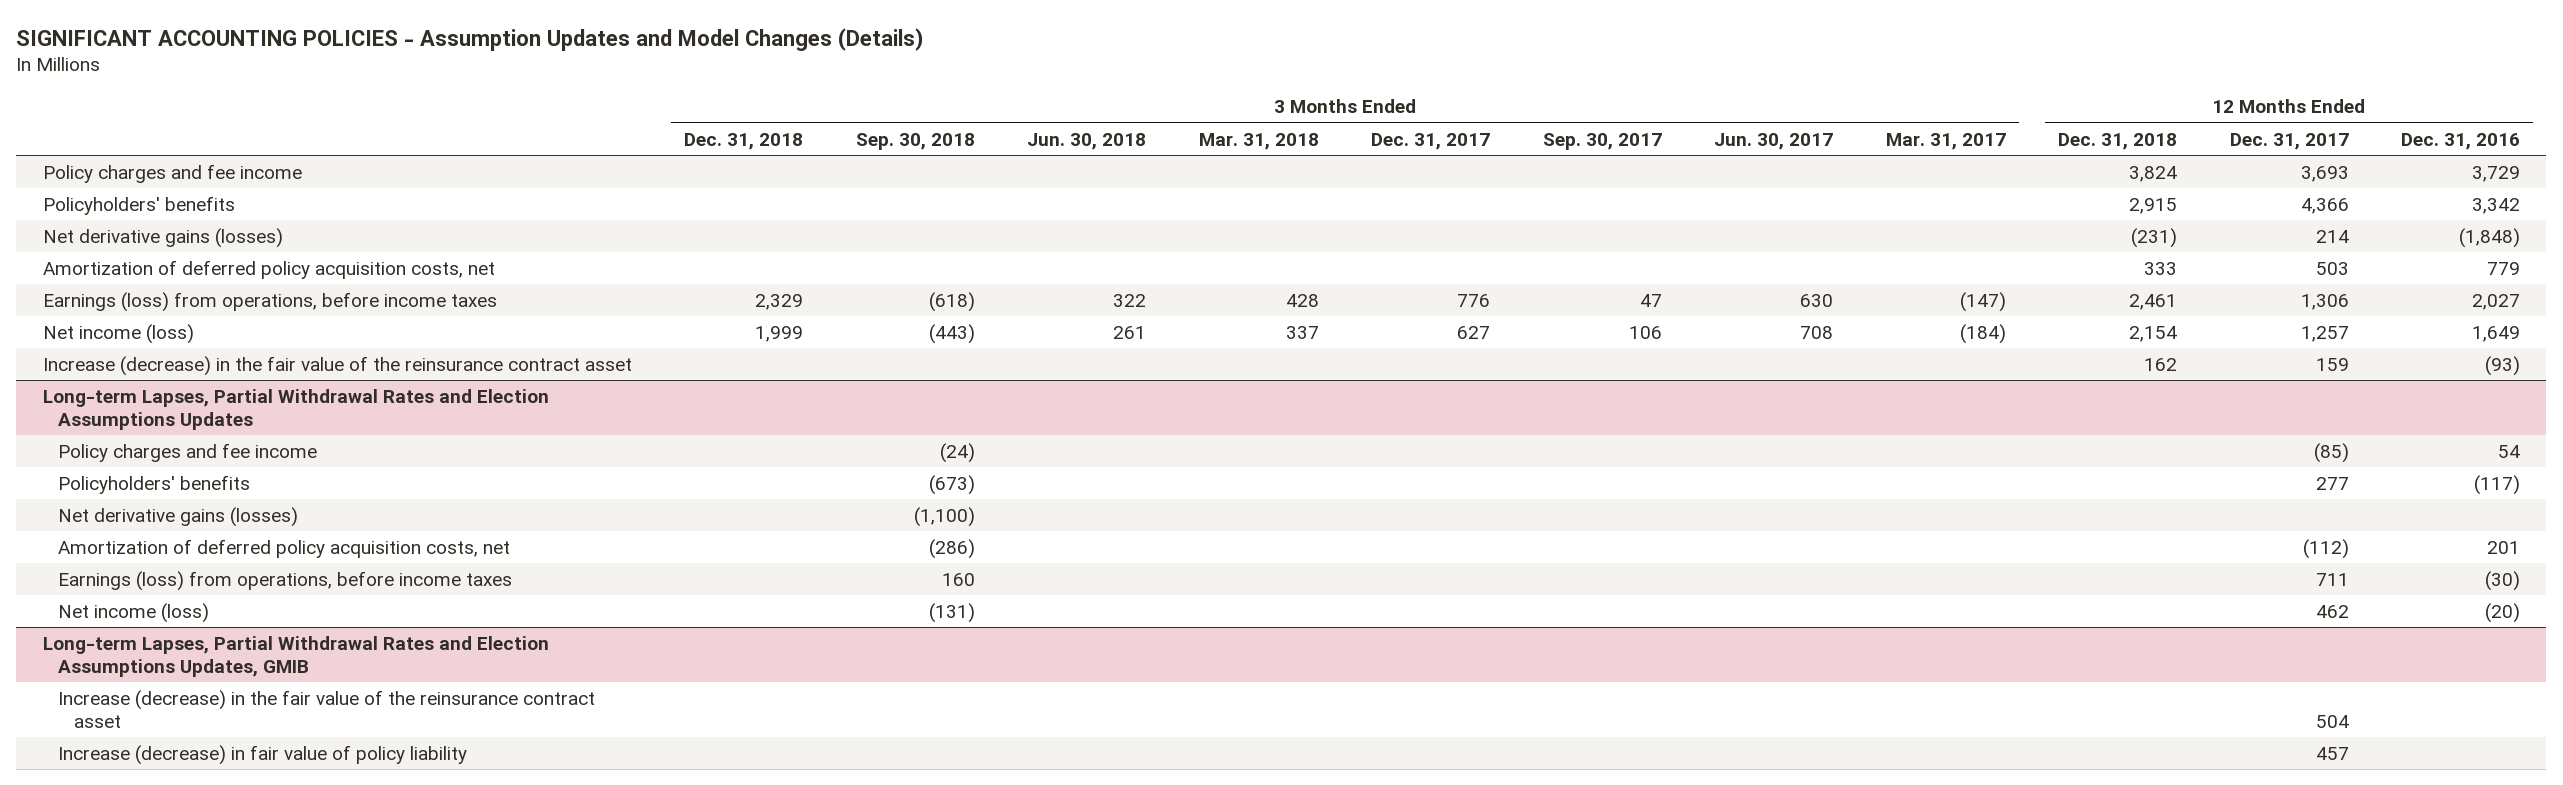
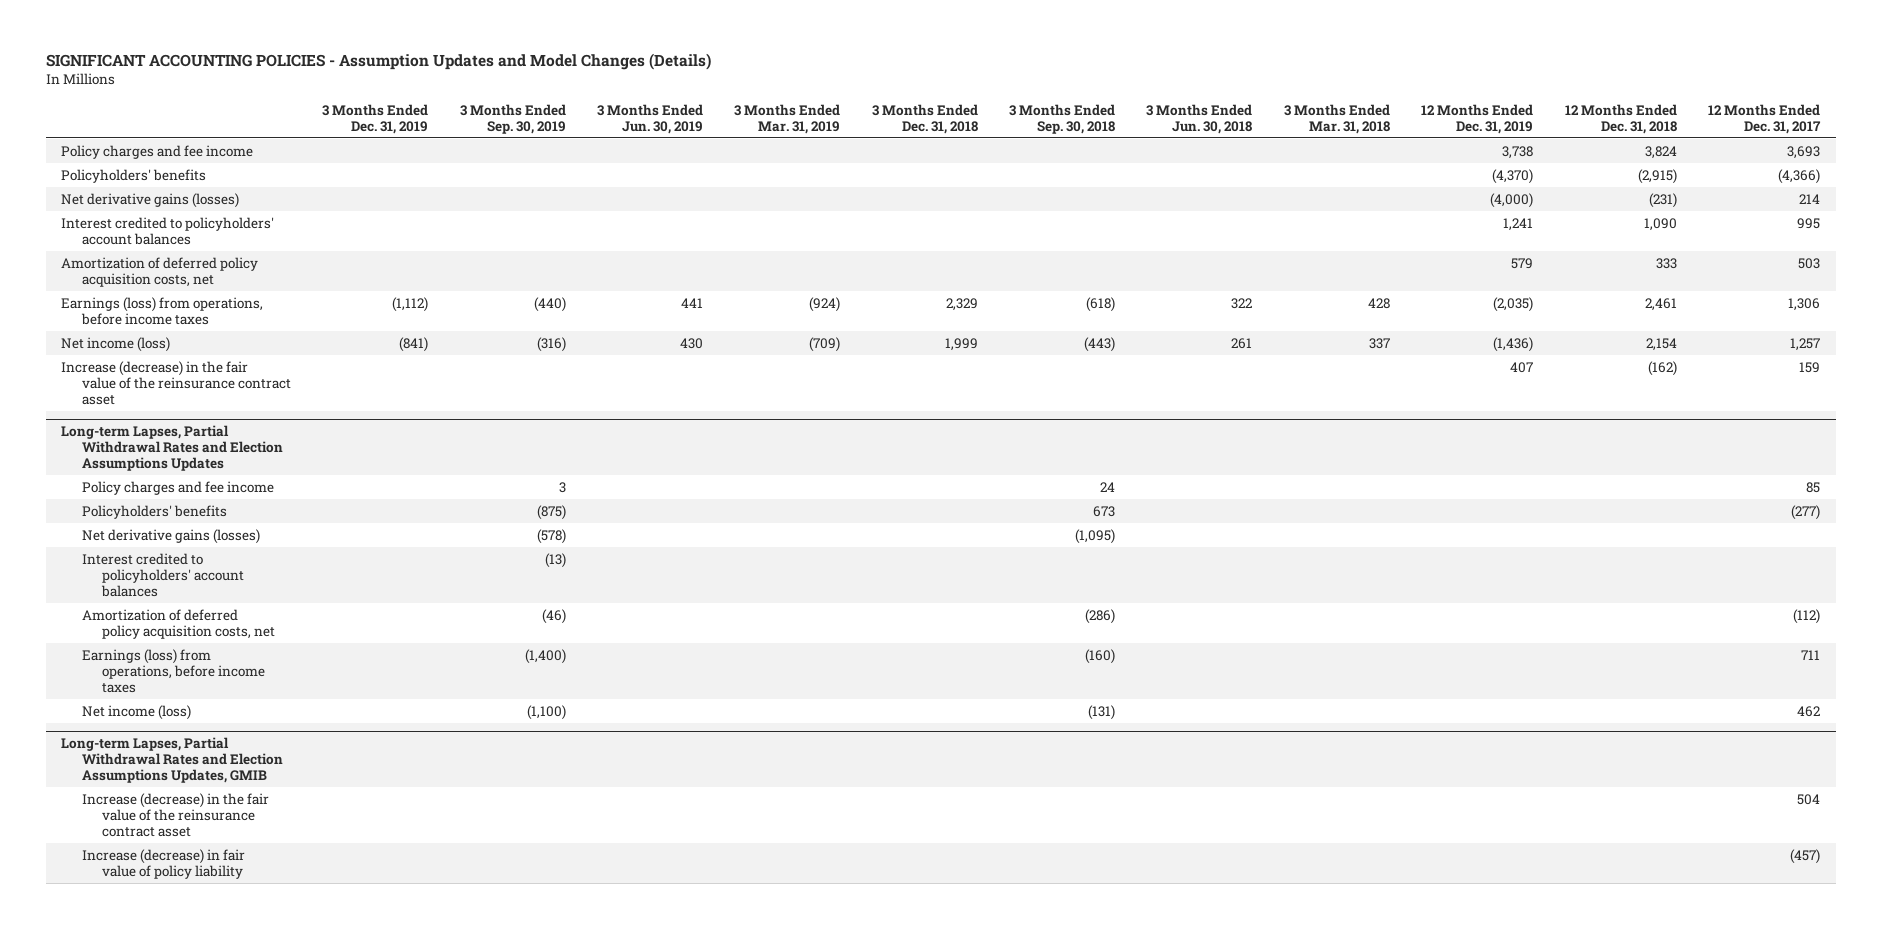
[1371,132,1491,150] Dec. 31, 2017 -> none
[1542,132,1662,150] Sep. 30, 2017 -> none
[1714,132,1834,150] Jun. 30, 2017 -> none
[1885,132,2006,150] Mar. 31, 2017 -> none
[2401,132,2521,150] Dec. 31, 2016 -> none
none -> [322,103,429,134] 3 Months Ended Dec. 31, 2019
none -> [459,103,566,134] 3 Months Ended Sep. 30, 2019
none -> [596,103,703,134] 3 Months Ended Jun. 30, 2019
none -> [734,103,841,134] 3 Months Ended Mar. 31, 2019
none -> [1421,103,1534,134] 12 Months Ended Dec. 31, 2019
[2129,197,2178,214] 2,915 -> [1637,168,1677,184] (2,915)
[2300,197,2349,214] 4,366 -> [1778,168,1821,184] (4,366)
none -> [61,216,275,245] Interest credited to policyholders' account balances
[2144,357,2178,371] 162 -> [1647,360,1677,376] (162)
[939,442,975,463] (24) -> [1100,481,1116,492] 24
[2313,442,2349,463] (85) -> [1806,481,1821,493] 85
[928,474,975,495] (673) -> [1093,505,1116,517] 673
[2315,476,2349,490] 277 -> [1791,504,1821,520] (277)
[913,506,975,527] (1,100) -> [1075,528,1116,544] (1,095)
none -> [81,552,245,598] Interest credited to policyholders' account balances
[941,572,975,586] 160 -> [1085,648,1116,664] (160)
[2315,746,2349,760] 457 -> [1790,848,1821,864] (457)

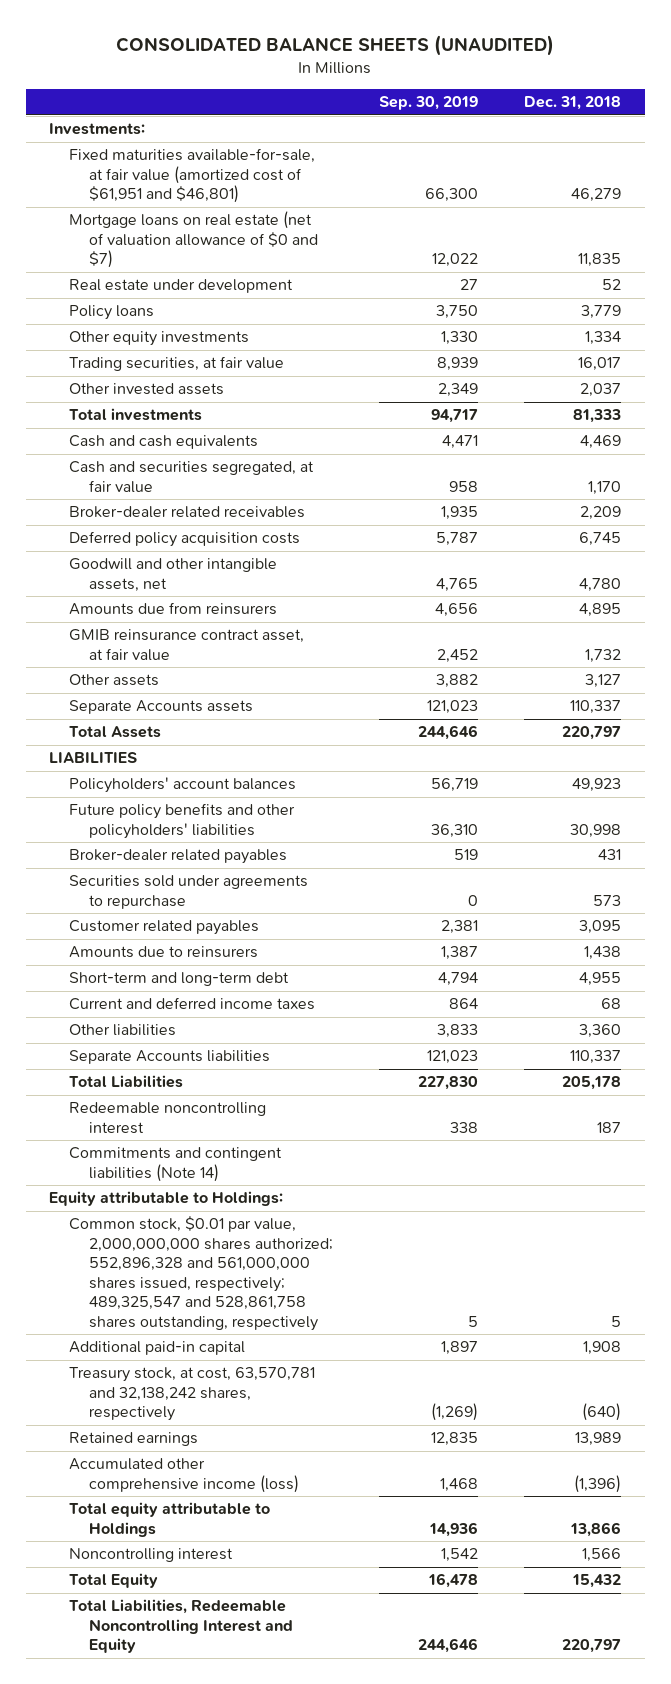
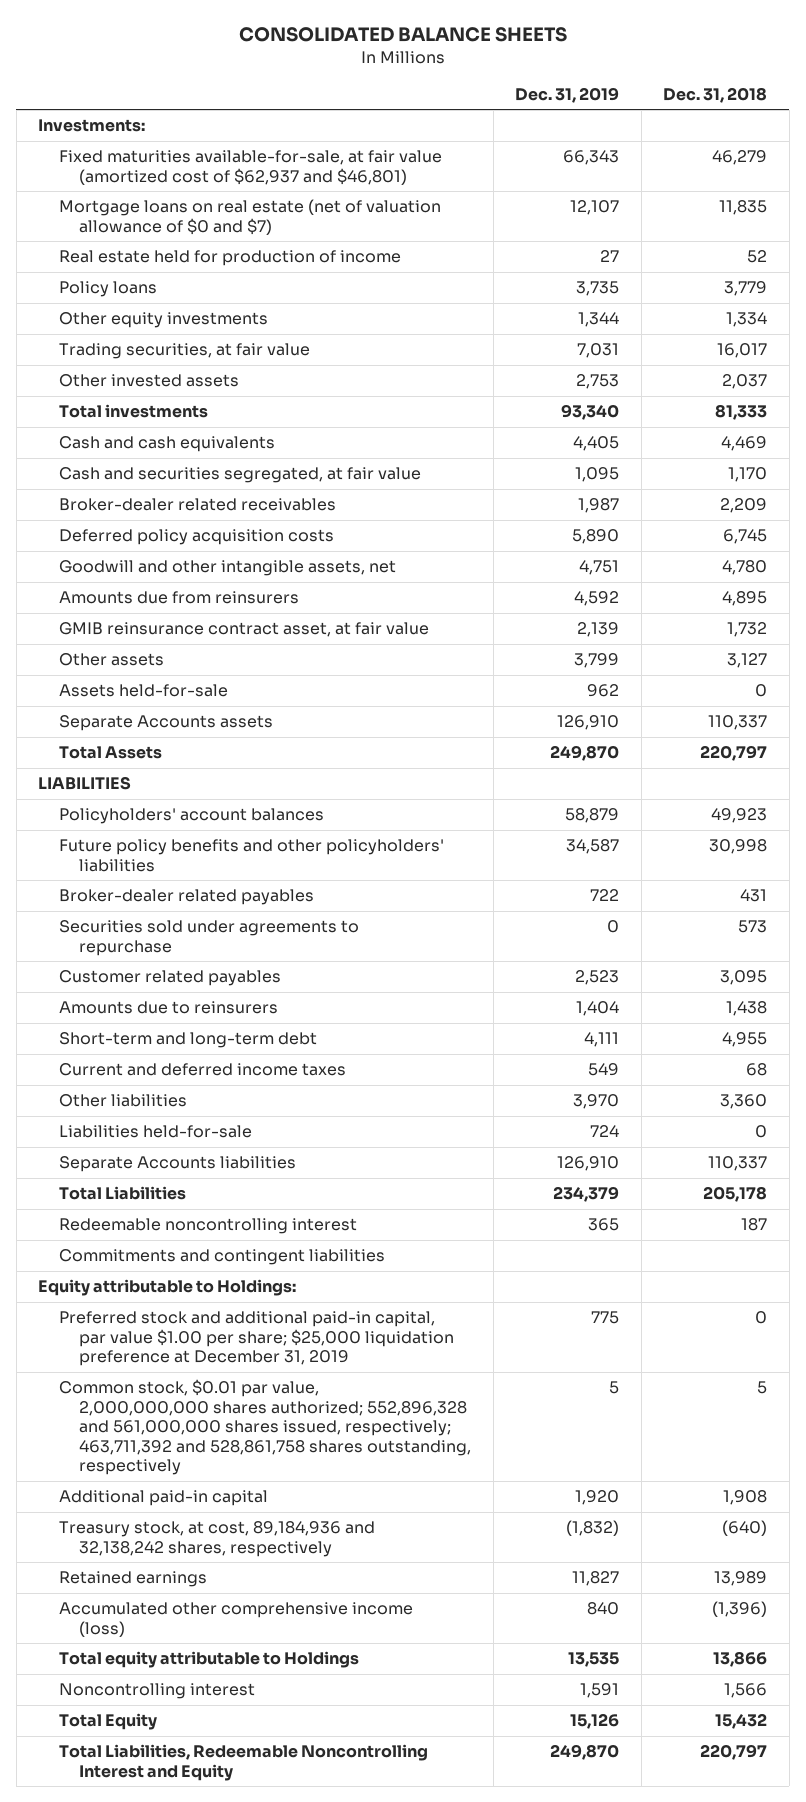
[116,35,555,57] CONSOLIDATED BALANCE SHEETS (UNAUDITED) -> [238,27,567,43] CONSOLIDATED BALANCE SHEETS
[379,96,479,111] Sep. 30, 2019 -> none
none -> [515,86,620,103] Dec. 31, 2019
[69,148,316,204] Fixed maturities available-for-sale, at fair value (amortized cost of $61,951 and $46,801) -> [58,150,442,185] Fixed maturities available-for-sale, at fair value (amortized cost of $62,937 and $46,801)
[69,279,294,294] Real estate under development -> [58,250,401,267] Real estate held for production of income
none -> [58,684,228,698] Assets held-for-sale
none -> [58,1125,252,1139] Liabilities held-for-sale
[69,1147,283,1182] Commitments and contingent liabilities (Note 14) -> [58,1249,385,1266] Commitments and contingent liabilities
none -> [58,1311,455,1367] Preferred stock and additional paid-in capital, par value $1.00 per share; $25,000 liquidation preference at December 31, 2019
[69,1216,333,1331] Common stock, $0.01 par value, 2,000,000,000 shares authorized; 552,896,328 and 561,000,000 shares issued, respectively; 489,325,547 and 528,861,758 shares outstanding, respectively -> [58,1379,472,1476] Common stock, $0.01 par value, 2,000,000,000 shares authorized; 552,896,328 and 561,000,000 shares issued, respectively; 463,711,392 and 528,861,758 shares outstanding, respectively
[69,1367,316,1422] Treasury stock, at cost, 63,570,781 and 32,138,242 shares, respectively -> [58,1521,375,1557] Treasury stock, at cost, 89,184,936 and 32,138,242 shares, respectively

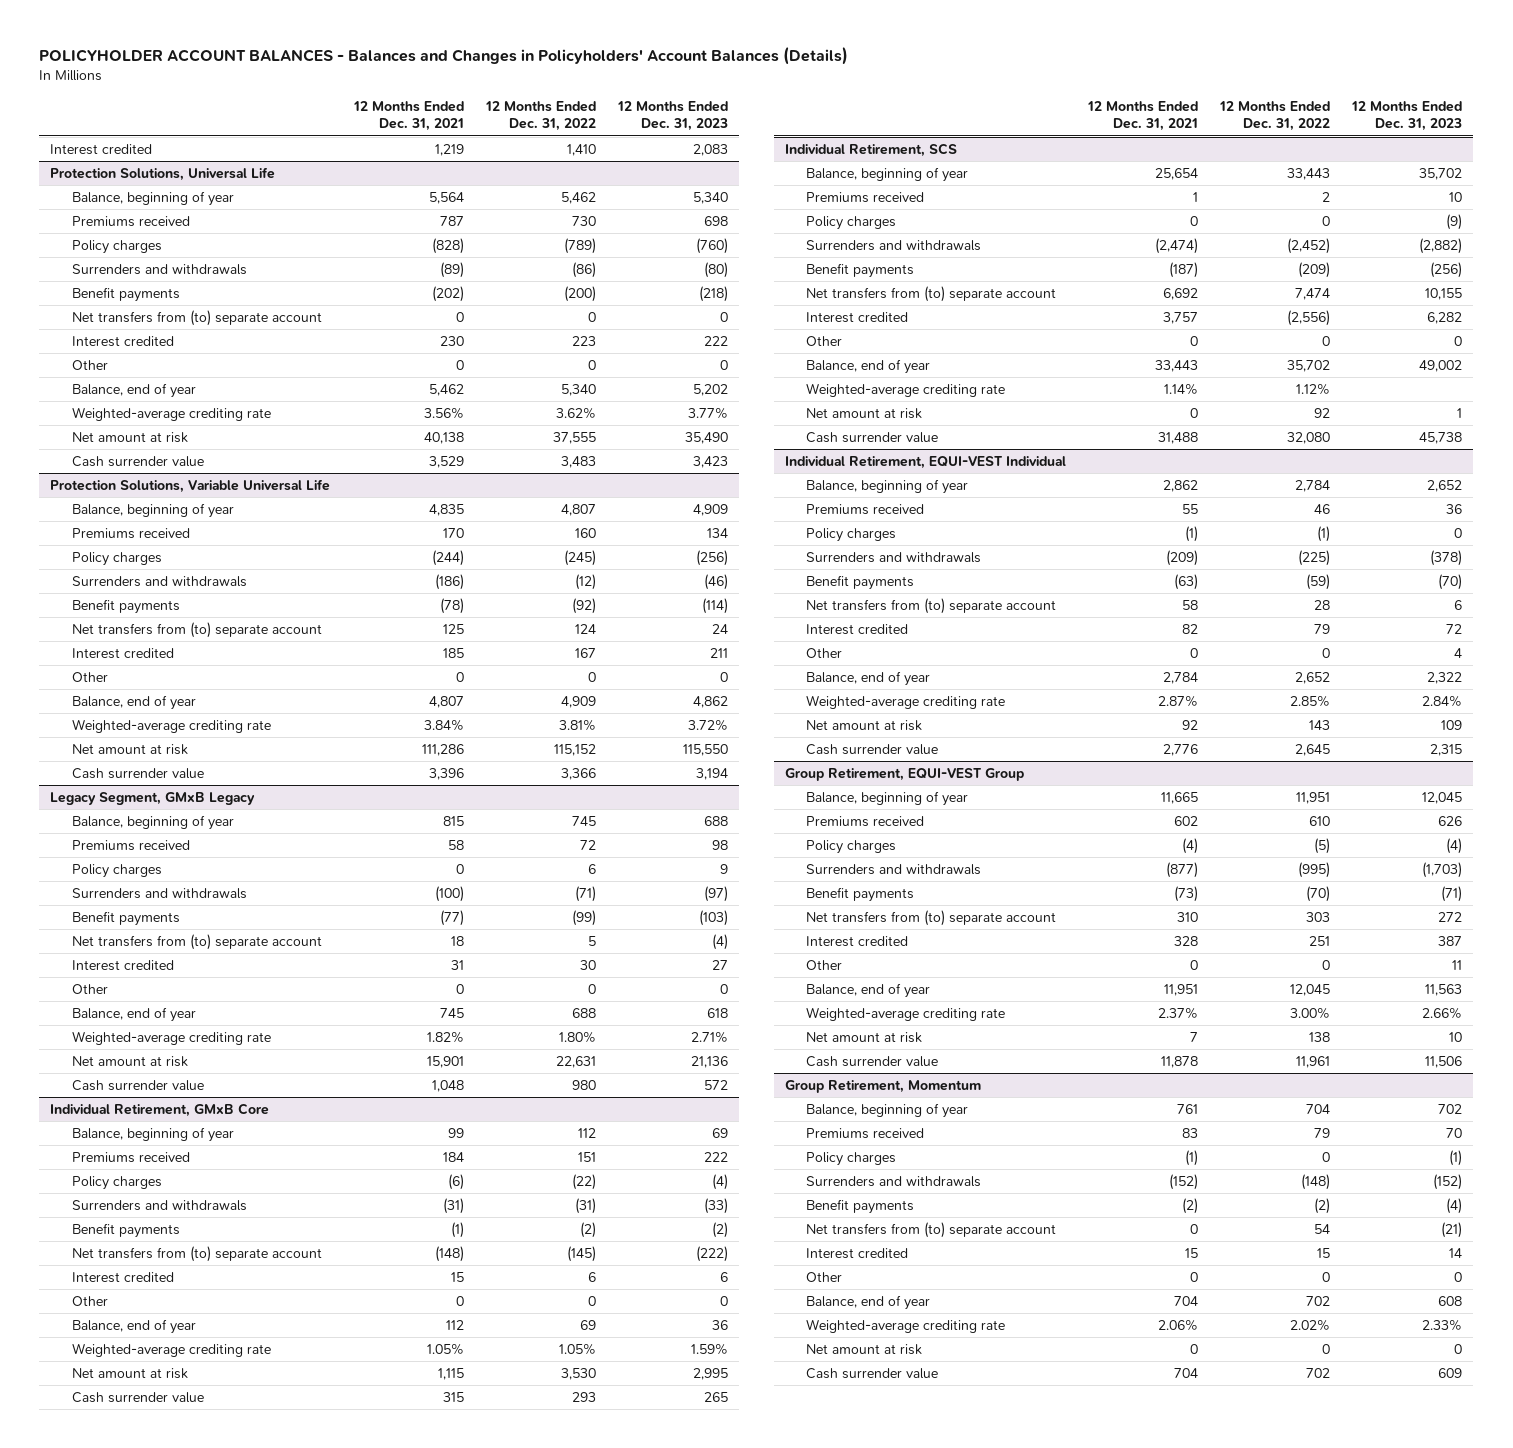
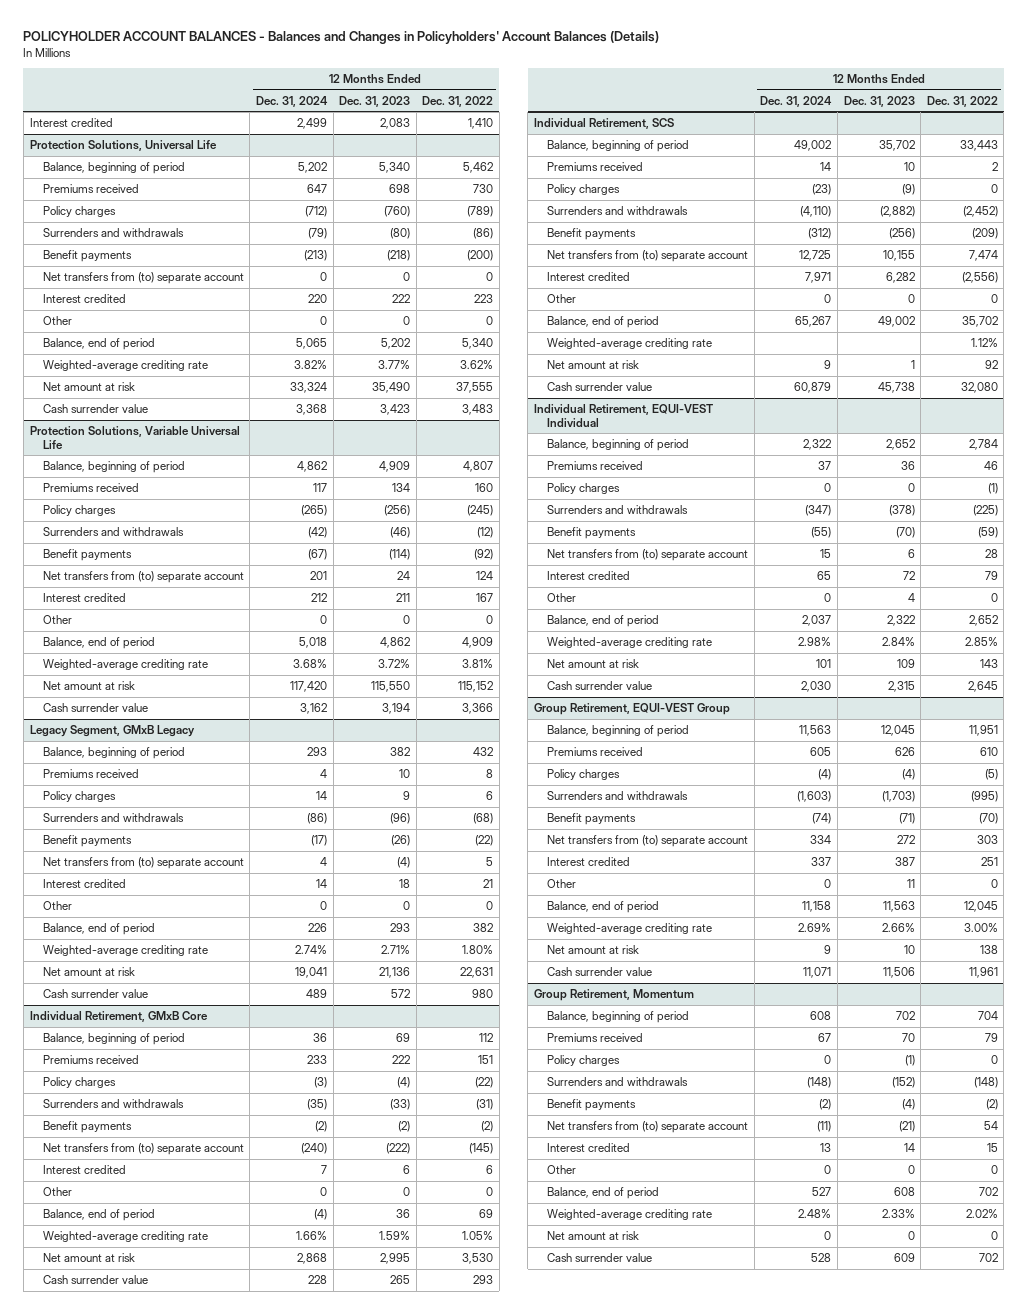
[352,100,464,132] 12 Months Ended Dec. 31, 2021 -> none
none -> [255,95,328,107] Dec. 31, 2024
[71,190,234,206] Balance, beginning of year -> [42,162,185,175] Balance, beginning of period
[71,382,196,398] Balance, end of year -> [42,338,155,351] Balance, end of period
[71,502,234,518] Balance, beginning of year -> [42,461,185,474] Balance, beginning of period
[71,694,196,710] Balance, end of year -> [42,637,155,650] Balance, end of period
[71,814,234,830] Balance, beginning of year -> [42,747,185,760] Balance, beginning of period
[571,815,596,826] 745 -> [473,747,494,757] 432
[703,815,728,826] 688 -> [390,747,411,757] 382
[579,839,596,850] 72 -> [486,769,494,779] 8
[711,839,728,850] 98 -> [399,769,411,779] 10
[574,885,596,902] (71) -> [473,813,494,825] (68)
[703,885,728,902] (97) -> [390,813,411,825] (96)
[571,909,596,926] (99) -> [475,835,494,847] (22)
[698,909,728,926] (103) -> [391,835,411,847] (26)
[579,959,596,970] 30 -> [483,879,494,889] 21
[711,959,728,970] 27 -> [399,879,411,889] 18
[71,1006,196,1022] Balance, end of year -> [42,923,155,936] Balance, end of period
[571,1007,596,1018] 688 -> [473,923,494,933] 382
[706,1007,728,1018] 618 -> [390,923,411,933] 293
[71,1126,234,1142] Balance, beginning of year -> [42,1033,185,1046] Balance, beginning of period
[71,1318,196,1334] Balance, end of year -> [42,1209,155,1222] Balance, end of period
[806,166,969,182] Balance, beginning of year -> [547,140,690,153] Balance, beginning of period
[806,358,931,374] Balance, end of year -> [547,316,660,329] Balance, end of period
[806,478,969,494] Balance, beginning of year -> [547,439,690,452] Balance, beginning of period
[806,670,931,686] Balance, end of year -> [547,615,660,628] Balance, end of period
[806,790,969,806] Balance, beginning of year -> [547,725,690,738] Balance, beginning of period
[806,982,931,998] Balance, end of year -> [547,901,660,914] Balance, end of period
[806,1102,969,1118] Balance, beginning of year -> [547,1011,690,1024] Balance, beginning of period
[806,1294,931,1310] Balance, end of year -> [547,1187,660,1200] Balance, end of period

